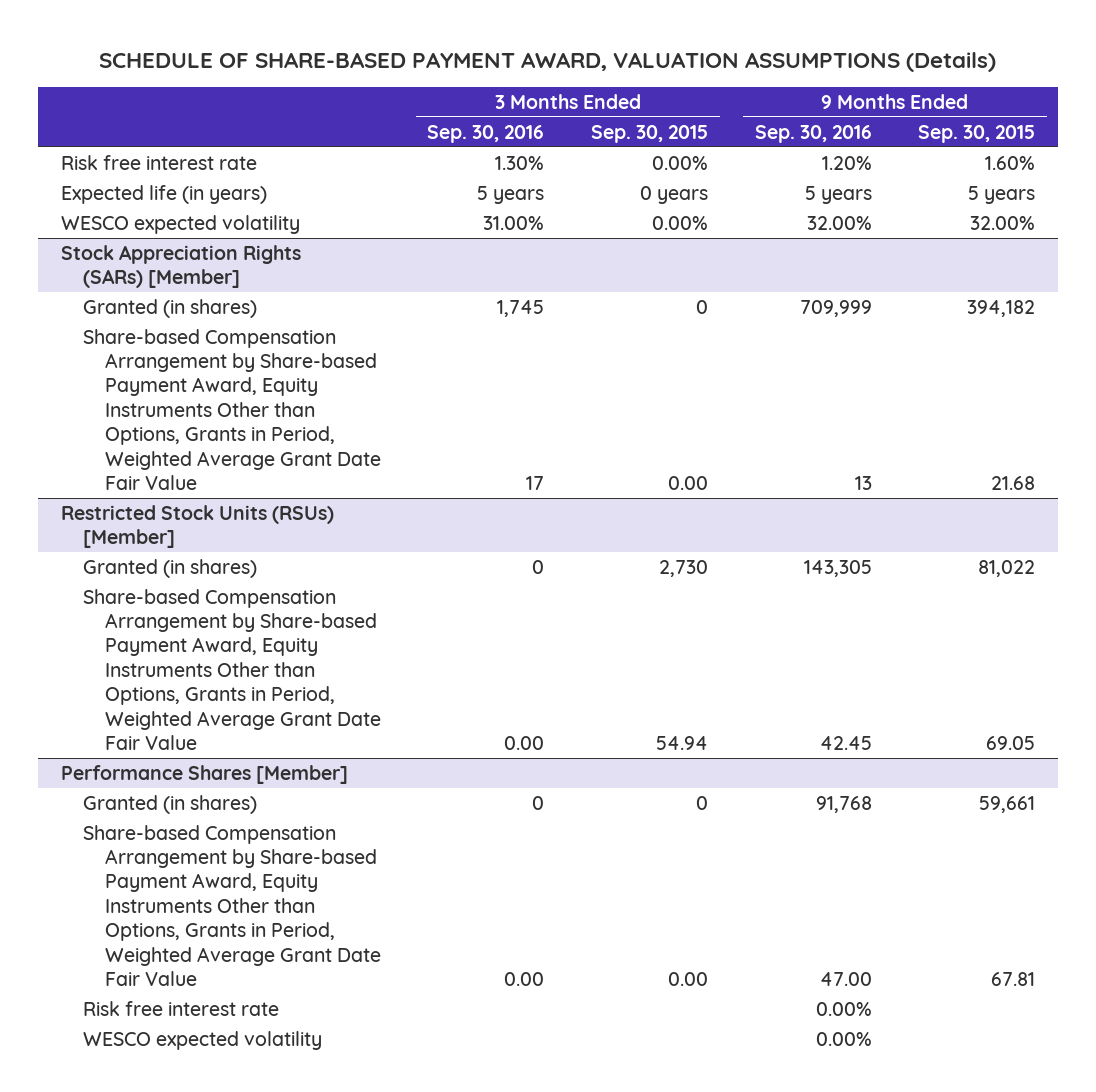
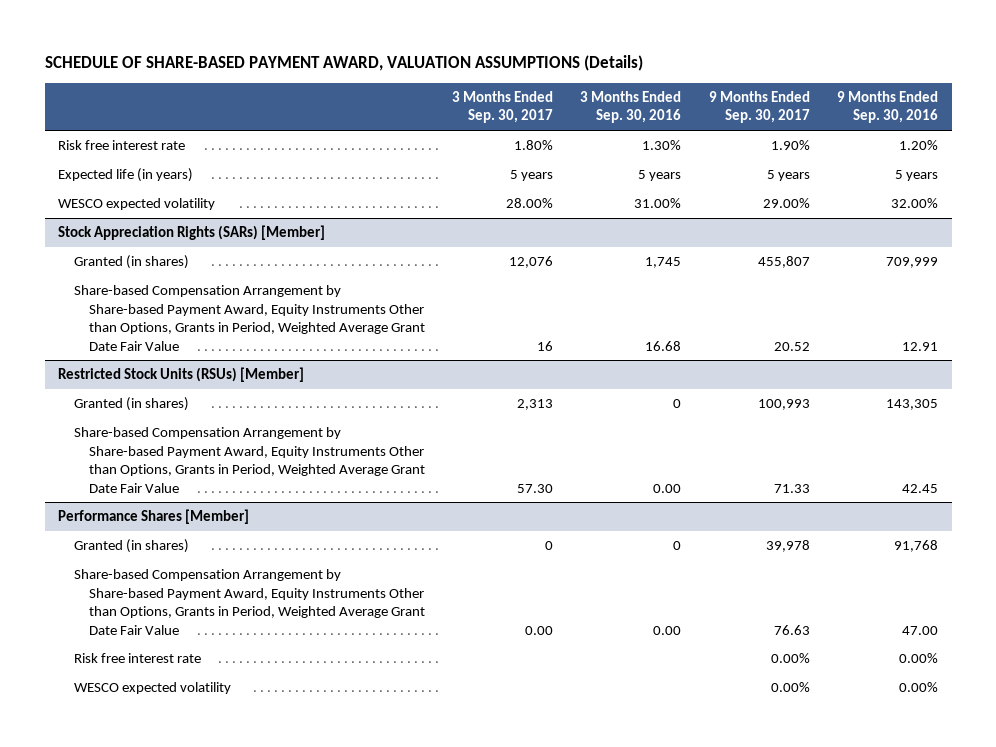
[590,124,708,143] Sep. 30, 2015 -> none
[918,124,1036,143] Sep. 30, 2015 -> none
none -> [452,91,554,124] 3 Months Ended Sep. 30, 2017
none -> [708,91,810,124] 9 Months Ended Sep. 30, 2017
[526,476,545,491] 17 -> [645,340,682,351] 16.68
[854,476,872,491] 13 -> [902,341,939,351] 12.91

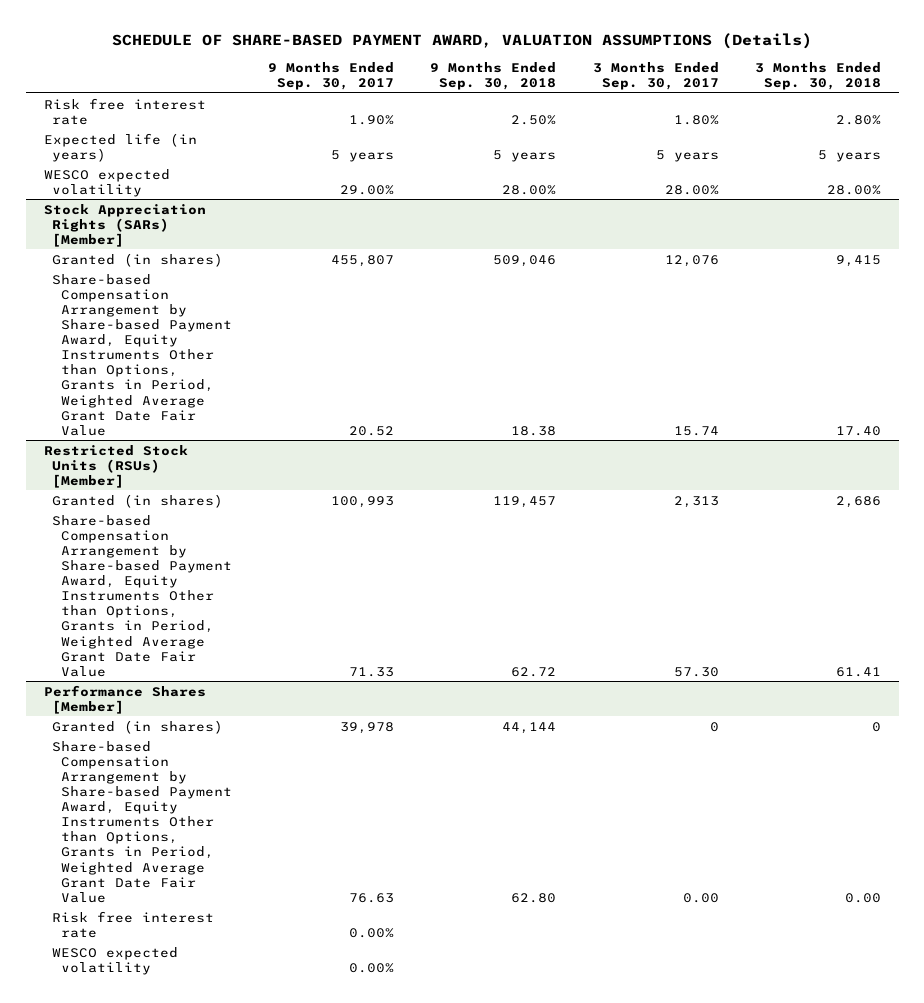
[580,91,682,124] 3 Months Ended Sep. 30, 2016 -> none
[837,91,939,124] 9 Months Ended Sep. 30, 2016 -> none
none -> [430,62,557,91] 9 Months Ended Sep. 30, 2018
none -> [754,62,881,91] 3 Months Ended Sep. 30, 2018
[537,340,554,351] 16 -> [673,425,719,436] 15.74

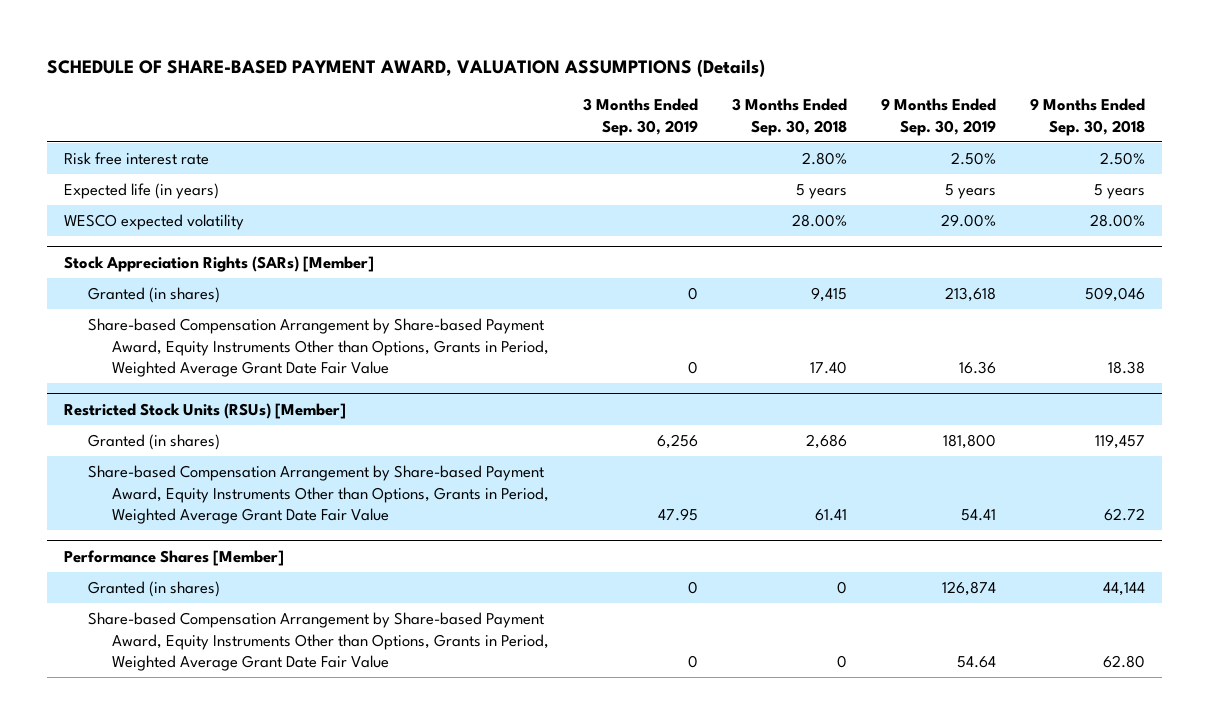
[268,62,395,91] 9 Months Ended Sep. 30, 2017 -> none
[592,62,719,91] 3 Months Ended Sep. 30, 2017 -> none
none -> [582,98,698,136] 3 Months Ended Sep. 30, 2019
none -> [881,98,997,136] 9 Months Ended Sep. 30, 2019
[52,910,215,938] Risk free interest rate -> none
[52,946,179,975] WESCO expected volatility -> none
[844,892,881,903] 0.00 -> [837,654,848,668] 0

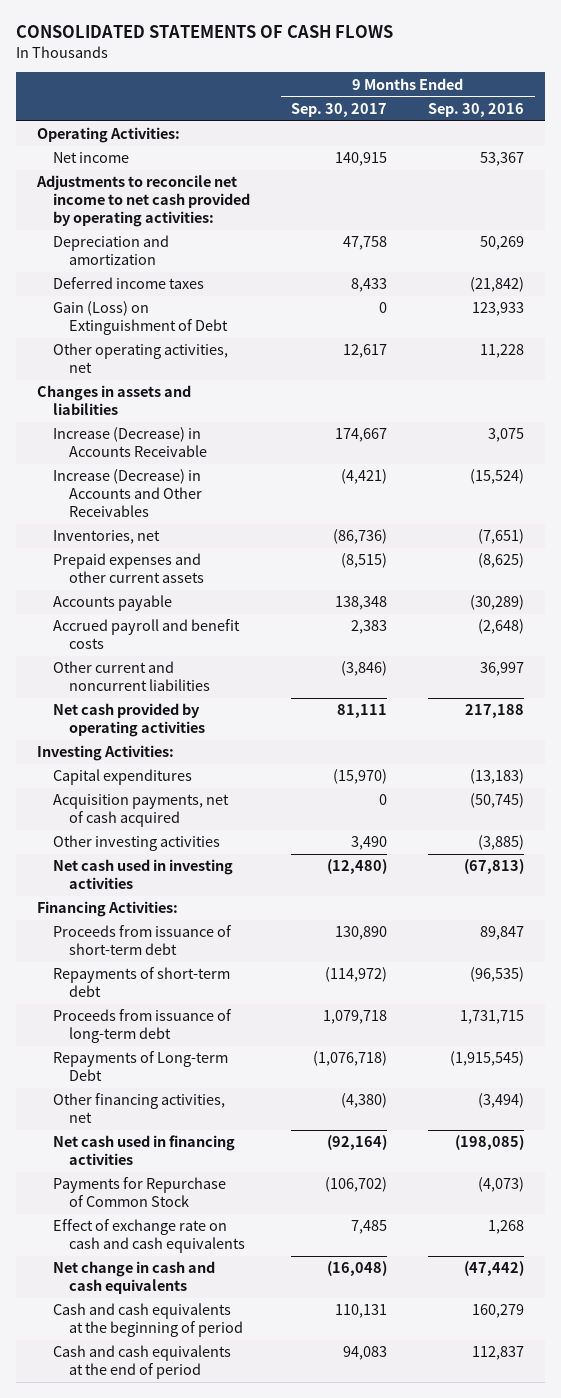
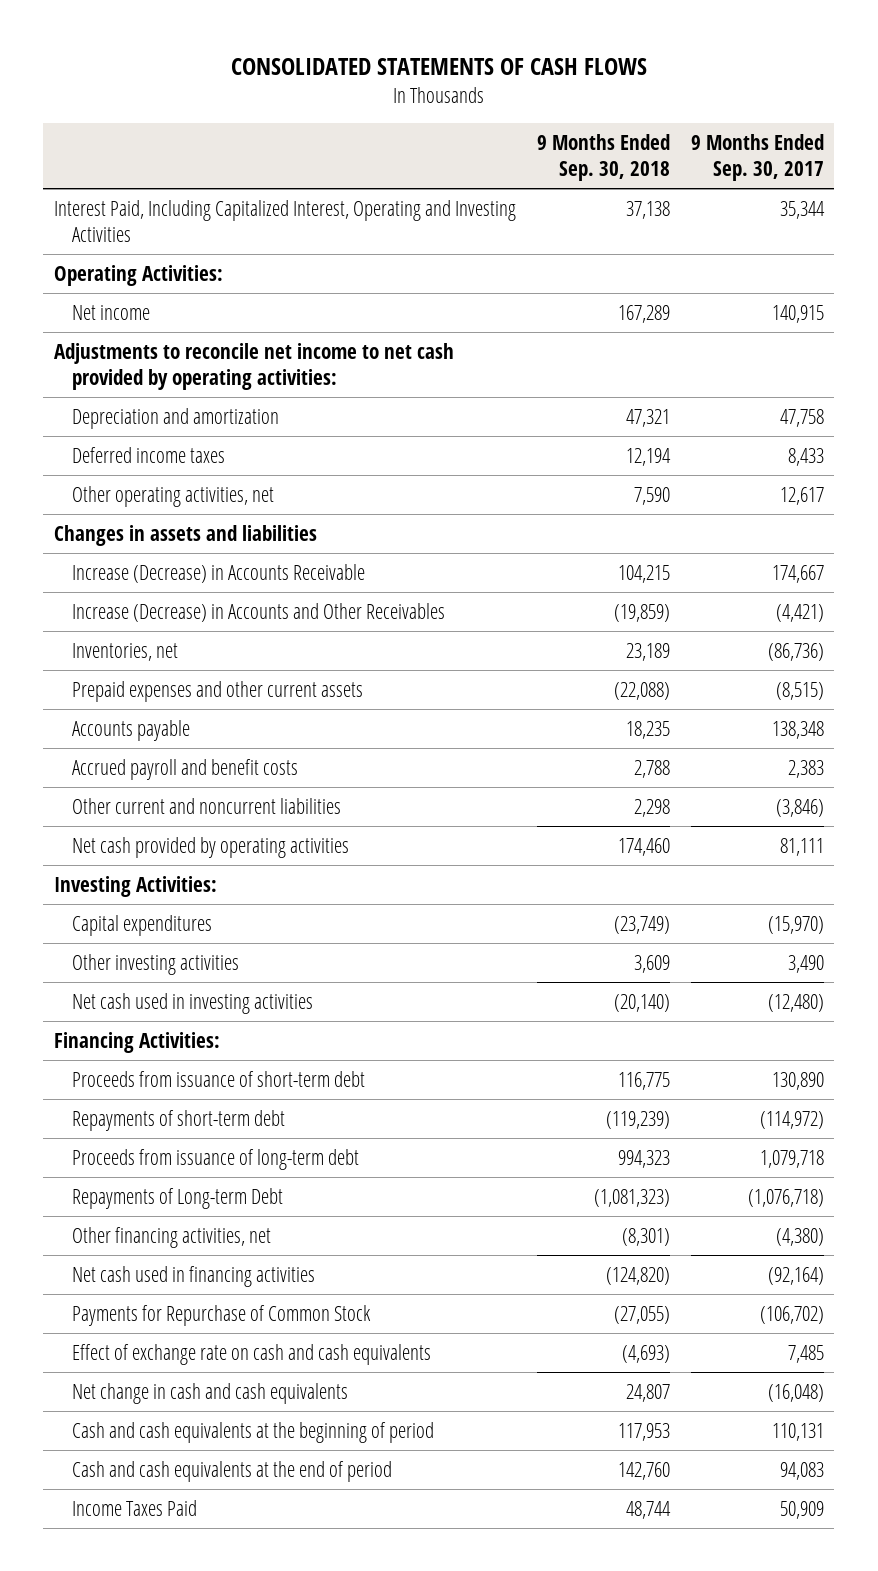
[428,103,525,118] Sep. 30, 2016 -> none
none -> [536,133,670,182] 9 Months Ended Sep. 30, 2018
none -> [53,199,516,242] Interest Paid, Including Capitalized Interest, Operating and Investing Activities
[52,301,228,336] Gain (Loss) on Extinguishment of Debt -> none
[52,794,229,828] Acquisition payments, net of cash acquired -> none
none -> [71,1499,197,1516] Income Taxes Paid

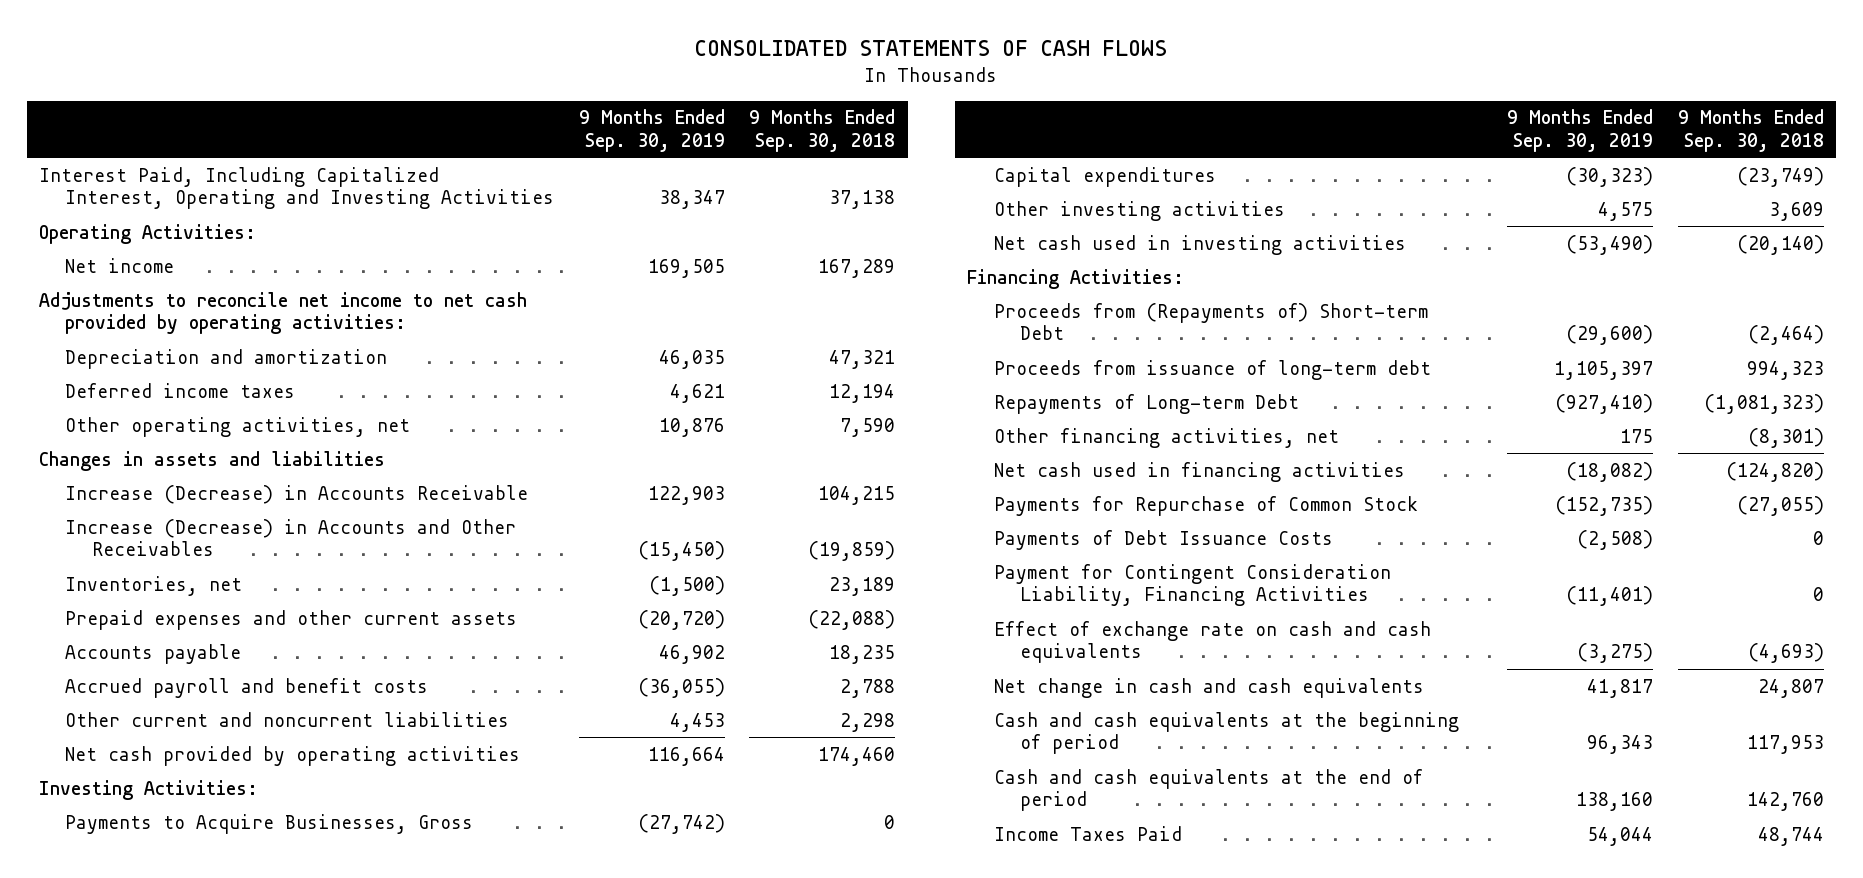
[690,133,824,182] 9 Months Ended Sep. 30, 2017 -> none
none -> [578,109,725,152] 9 Months Ended Sep. 30, 2019
none -> [65,813,474,834] Payments to Acquire Businesses, Gross
[71,1109,285,1131] Repayments of short-term debt -> none
[71,1070,365,1087] Proceeds from issuance of short-term debt -> [993,302,1428,341] Proceeds from (Repayments of) Short-term Debt
[617,1071,670,1090] 116,775 -> [1747,325,1824,346] (2,464)
none -> [993,529,1333,550] Payments of Debt Issuance Costs
none -> [993,563,1391,607] Payment for Contingent Consideration Liability, Financing Activities

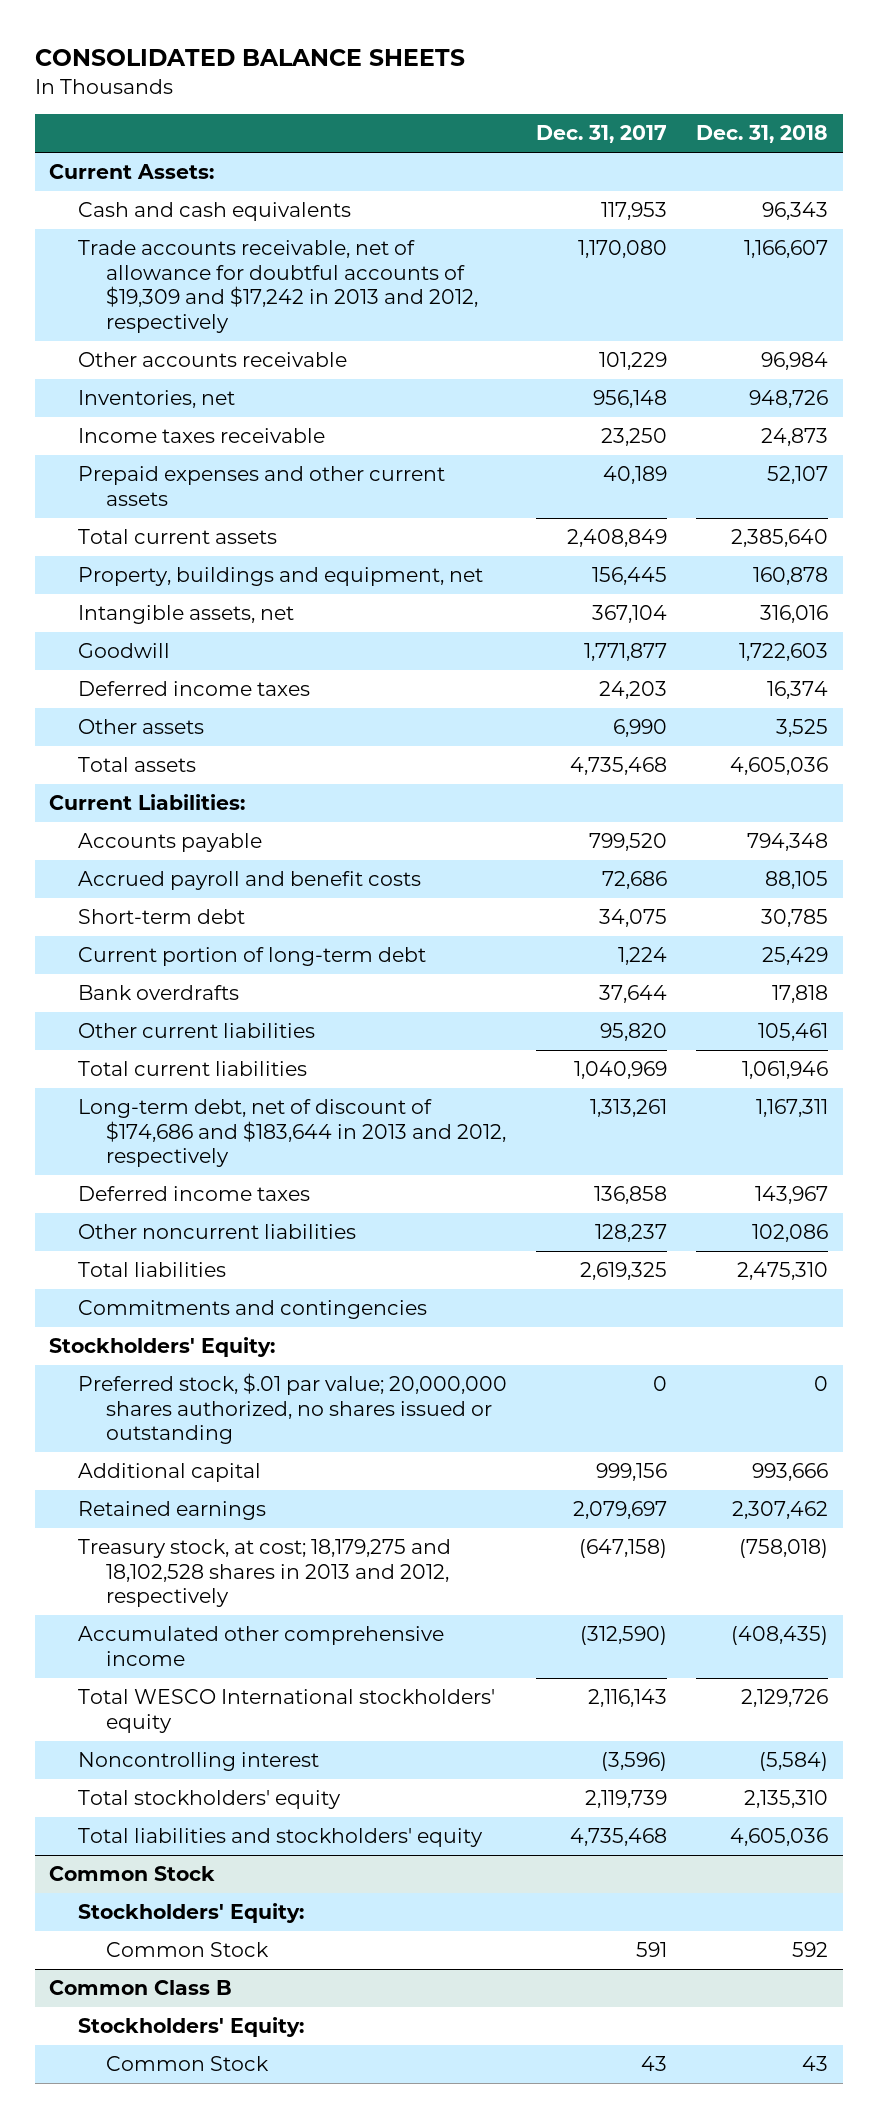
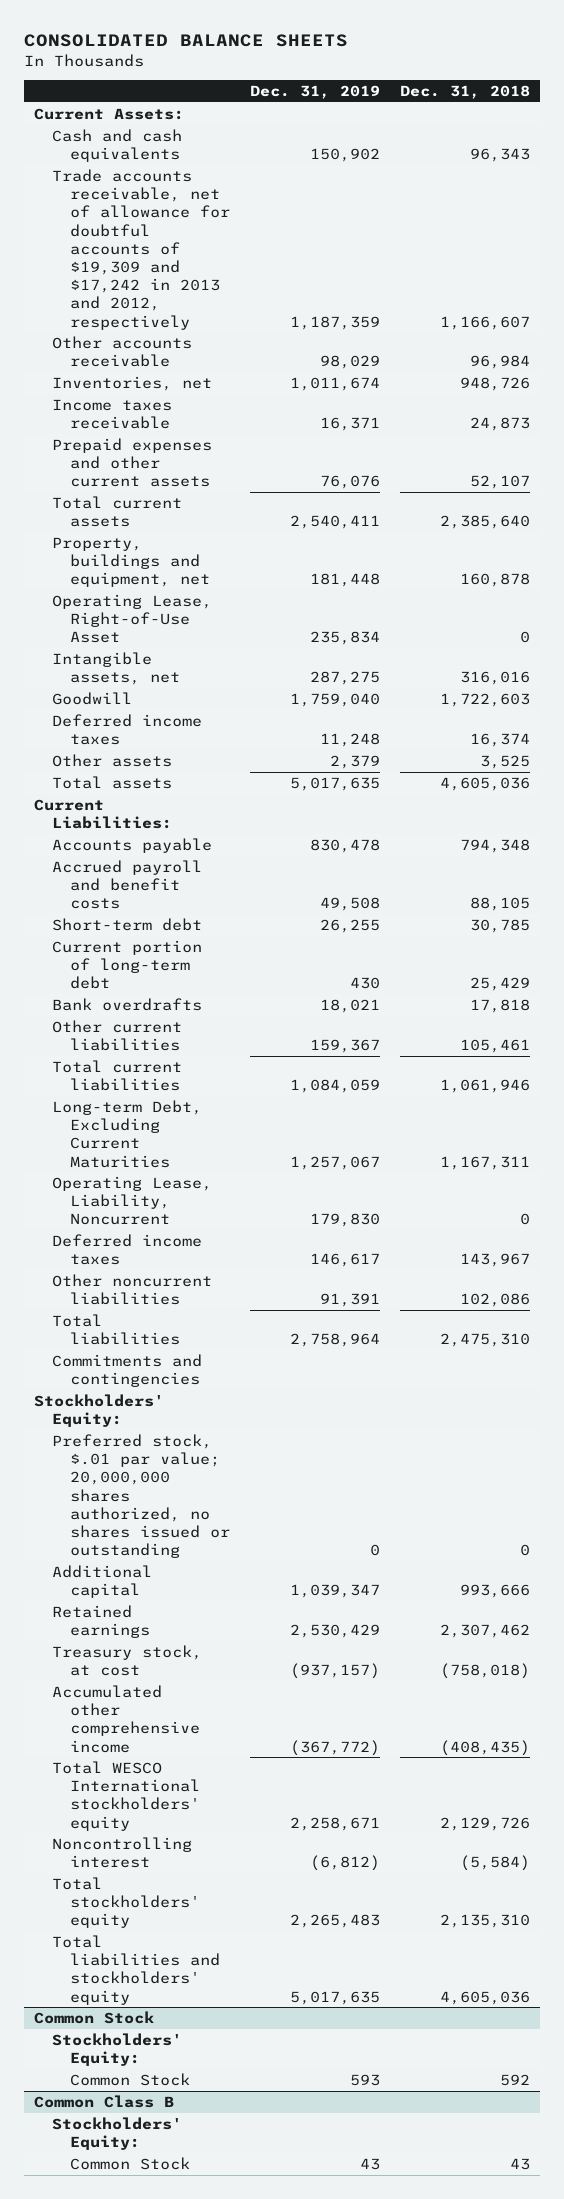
[535,125,667,144] Dec. 31, 2017 -> none
none -> [250,84,381,99] Dec. 31, 2019
none -> [51,593,212,644] Operating Lease, Right-of-Use Asset
[77,1099,507,1168] Long-term debt, net of discount of $174,686 and $183,644 in 2013 and 2012, respectively -> [51,1099,202,1168] Long-term Debt, Excluding Current Maturities
none -> [51,1175,212,1226] Operating Lease, Liability, Noncurrent
[77,1539,451,1608] Treasury stock, at cost; 18,179,275 and 18,102,528 shares in 2013 and 2012, respectively -> [51,1644,202,1677] Treasury stock, at cost

